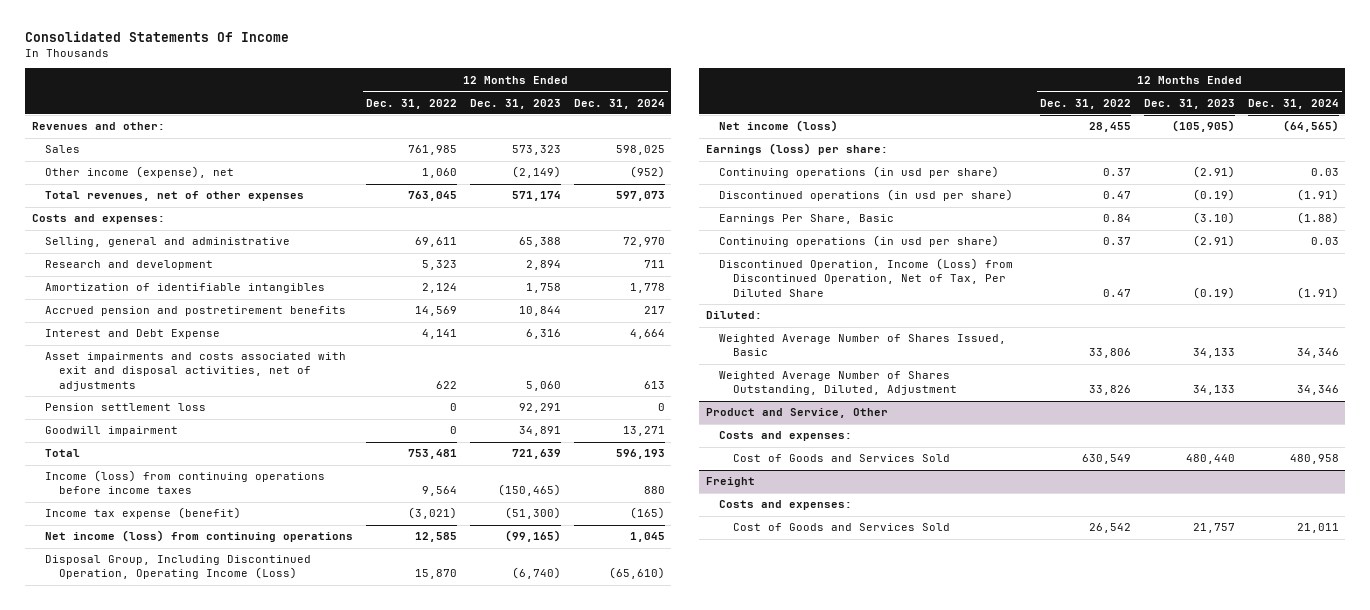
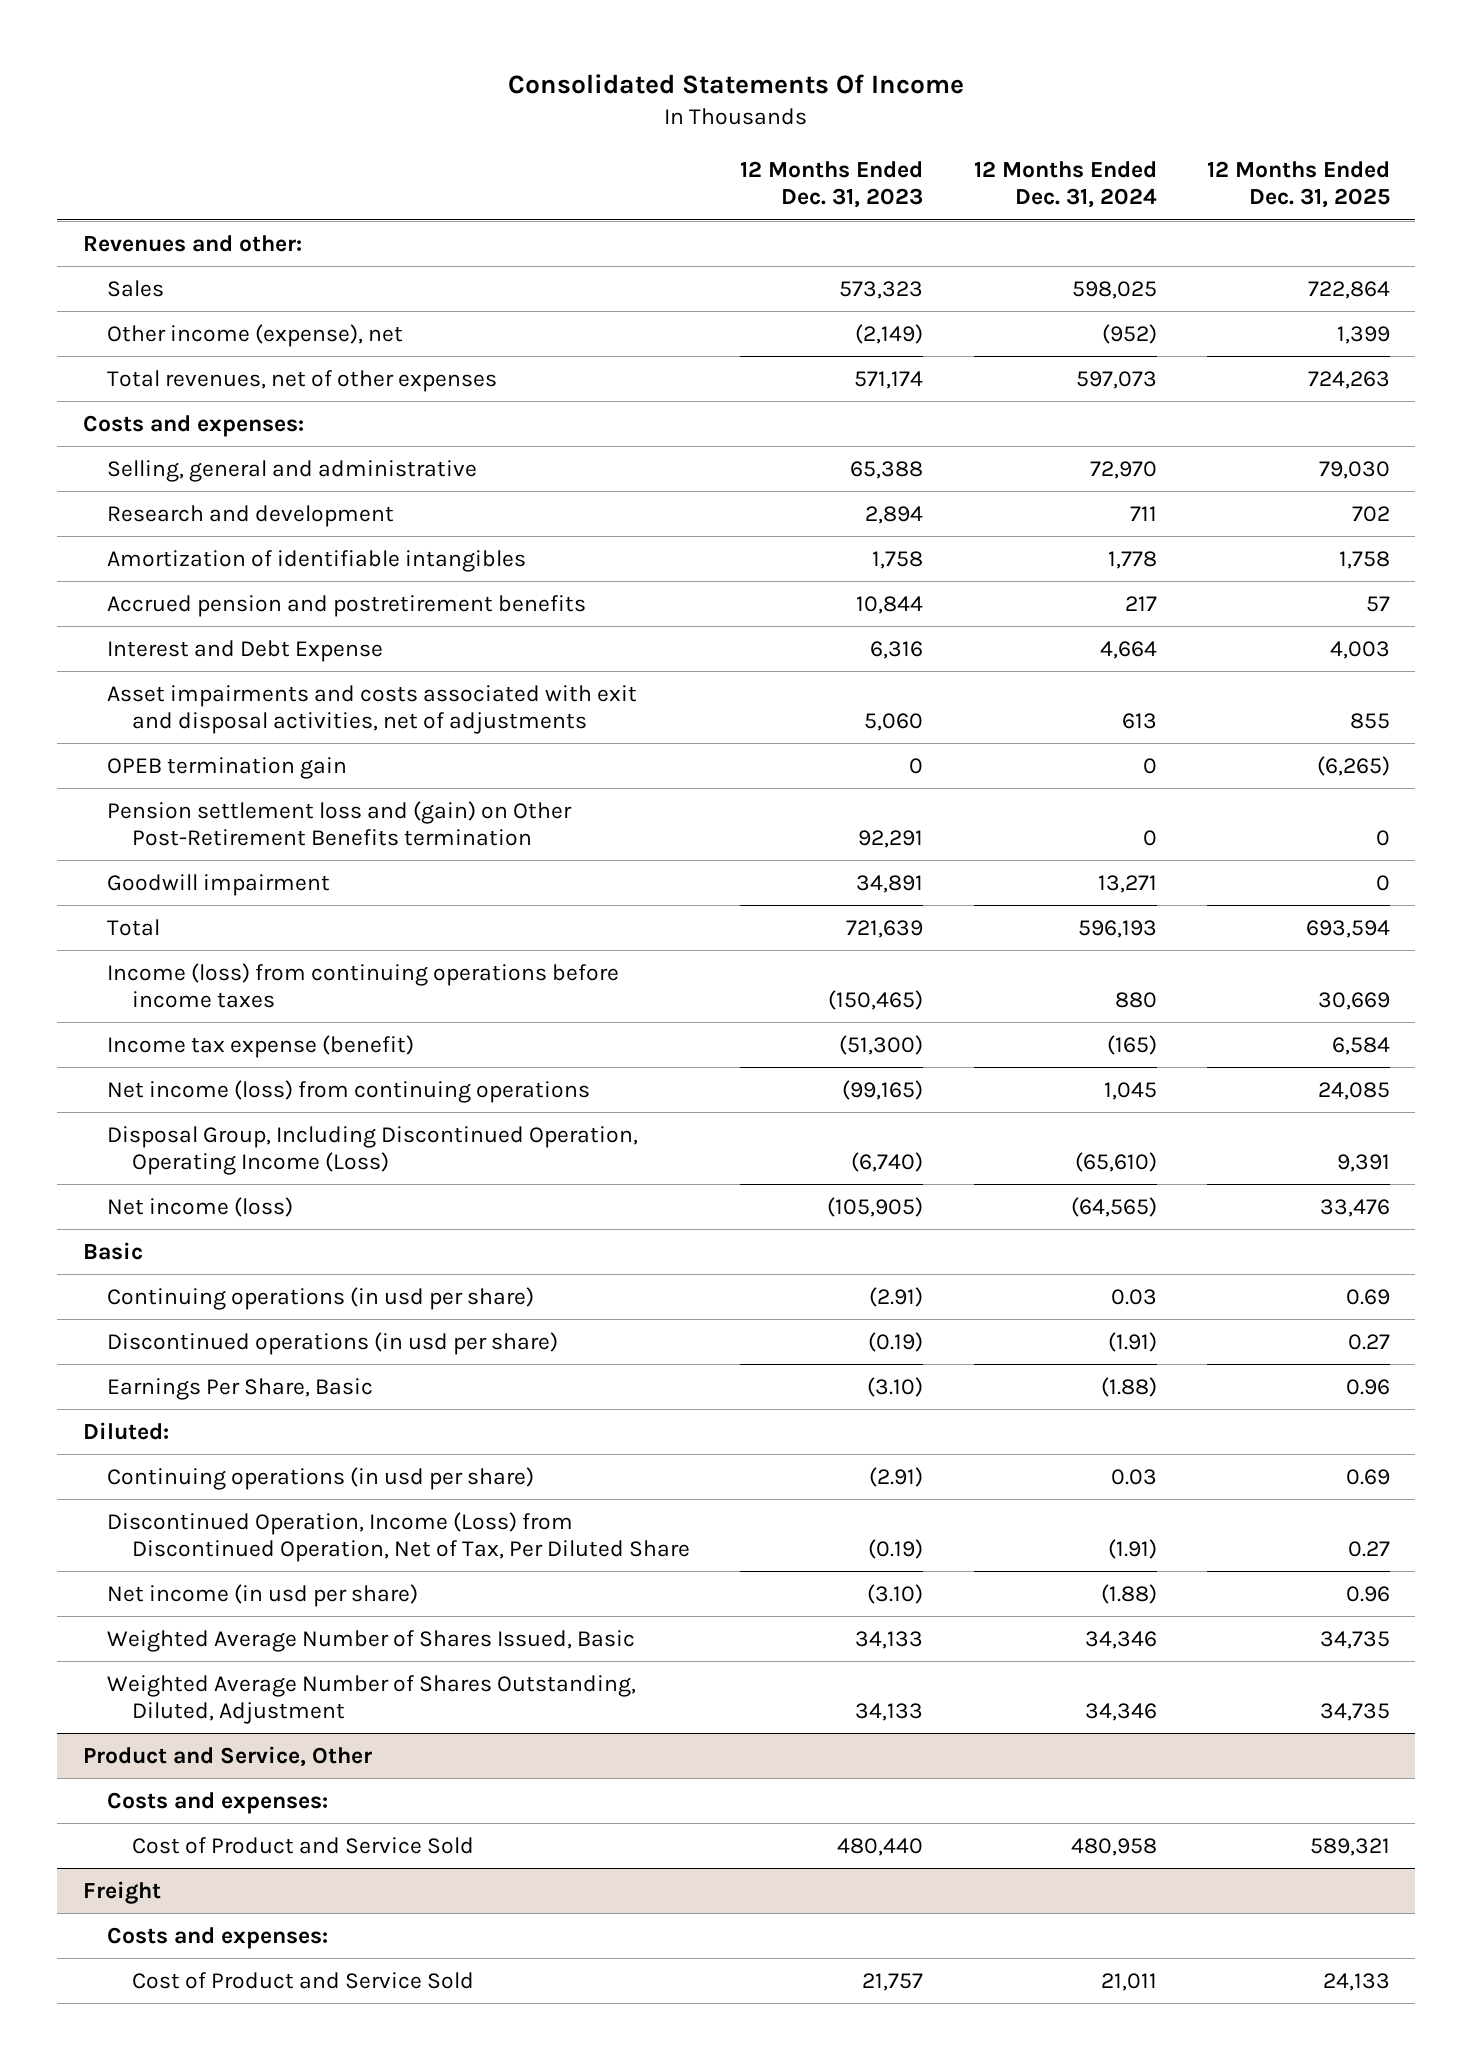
[366,98,458,109] Dec. 31, 2022 -> none
none -> [1206,161,1390,209] 12 Months Ended Dec. 31, 2025
none -> [107,756,348,779] OPEB termination gain
[45,403,207,412] Pension settlement loss -> [107,800,573,846] Pension settlement loss and (gain) on Other Post-Retirement Benefits termination
[705,143,888,156] Earnings (loss) per share: -> [82,1241,143,1260] Basic
[705,311,762,320] Diluted: -> [82,1421,169,1440] Diluted:
none -> [107,1583,419,1607] Net income (in usd per share)
[733,454,951,463] Cost of Goods and Services Sold -> [131,1836,474,1854] Cost of Product and Service Sold
[733,523,951,532] Cost of Goods and Services Sold -> [131,1971,474,1989] Cost of Product and Service Sold

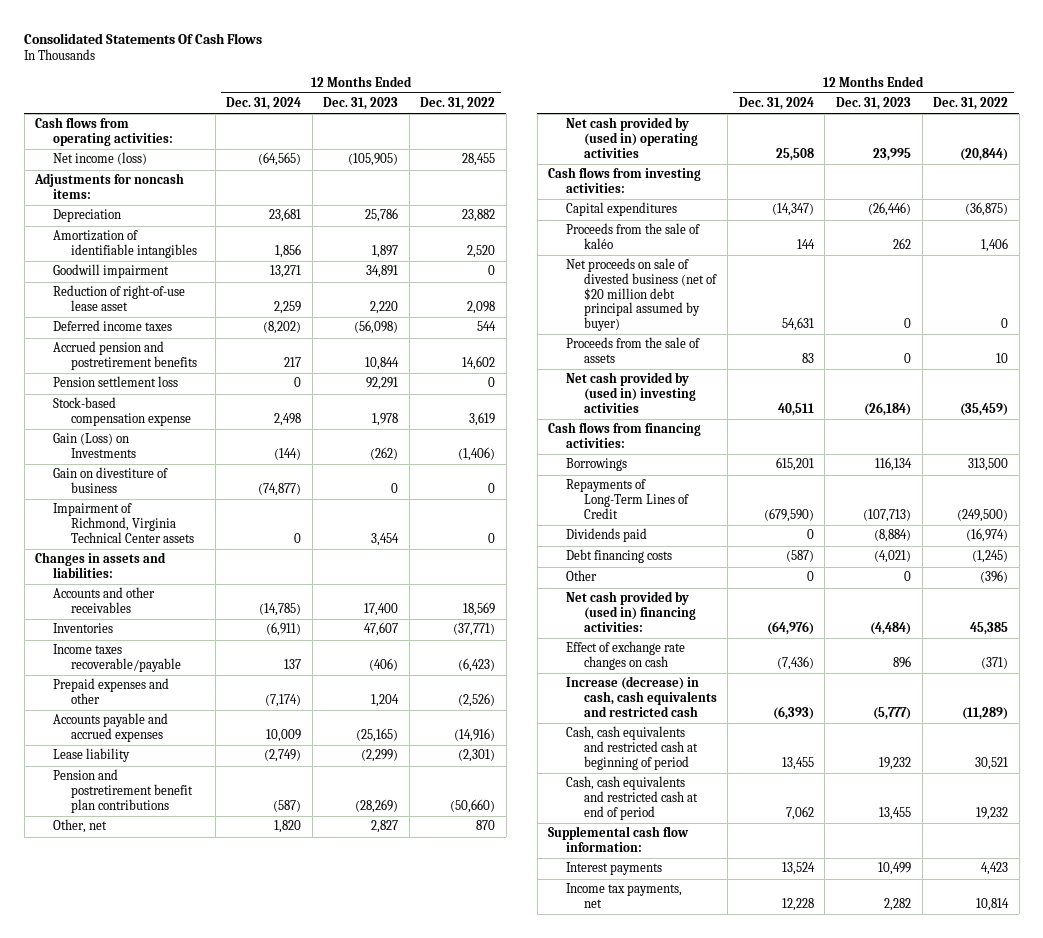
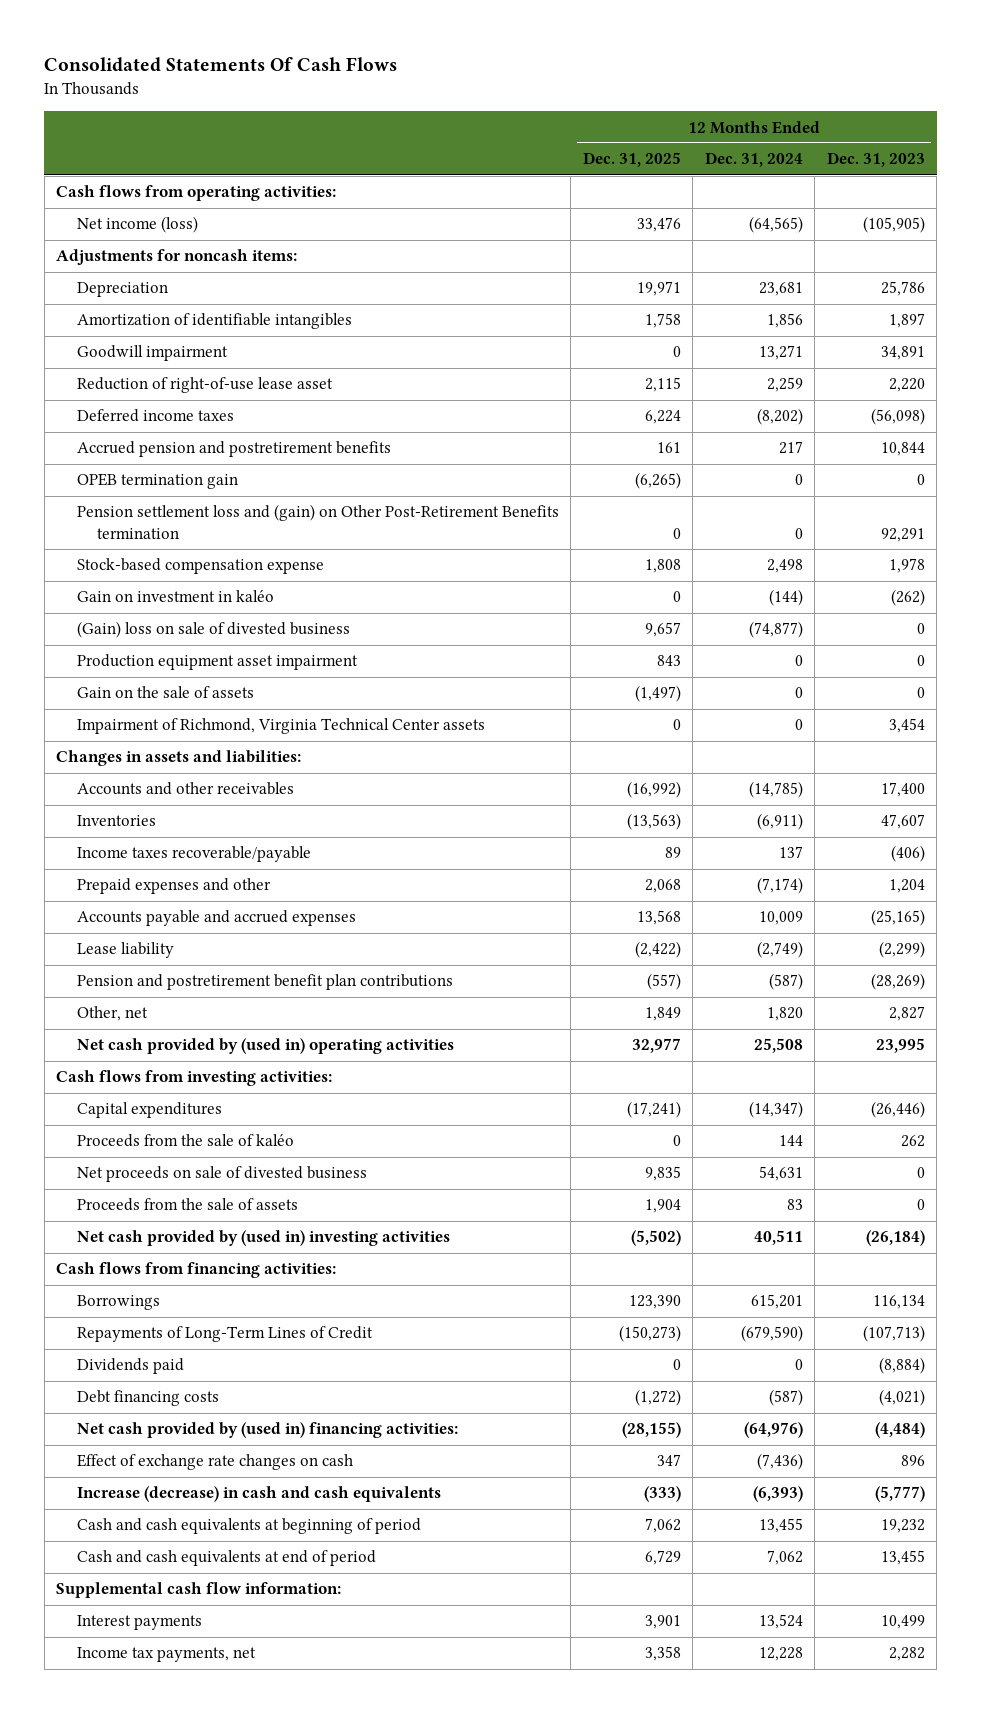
[420,97,496,111] Dec. 31, 2022 -> none
none -> [582,152,681,168] Dec. 31, 2025
none -> [76,473,238,490] OPEB termination gain
[53,376,179,388] Pension settlement loss -> [76,504,559,540] Pension settlement loss and (gain) on Other Post-Retirement Benefits termination
[53,433,137,459] Gain (Loss) on Investments -> [76,590,274,603] Gain on investment in kaléo
[53,467,169,494] Gain on divestiture of business -> [76,621,350,639] (Gain) loss on sale of divested business
none -> [76,654,358,671] Production equipment asset impairment
none -> [76,686,254,699] Gain on the sale of assets
[566,258,717,332] Net proceeds on sale of divested business (net of $20 million debt principal assumed by buyer) -> [76,1166,367,1183] Net proceeds on sale of divested business
[566,570,598,582] Other -> none
[566,676,717,717] Increase (decrease) in cash, cash equivalents and restricted cash -> [76,1486,441,1503] Increase (decrease) in cash and cash equivalents
[566,726,698,770] Cash, cash equivalents and restricted cash at beginning of period -> [76,1518,421,1535] Cash and cash equivalents at beginning of period
[566,776,698,820] Cash, cash equivalents and restricted cash at end of period -> [76,1550,376,1567] Cash and cash equivalents at end of period

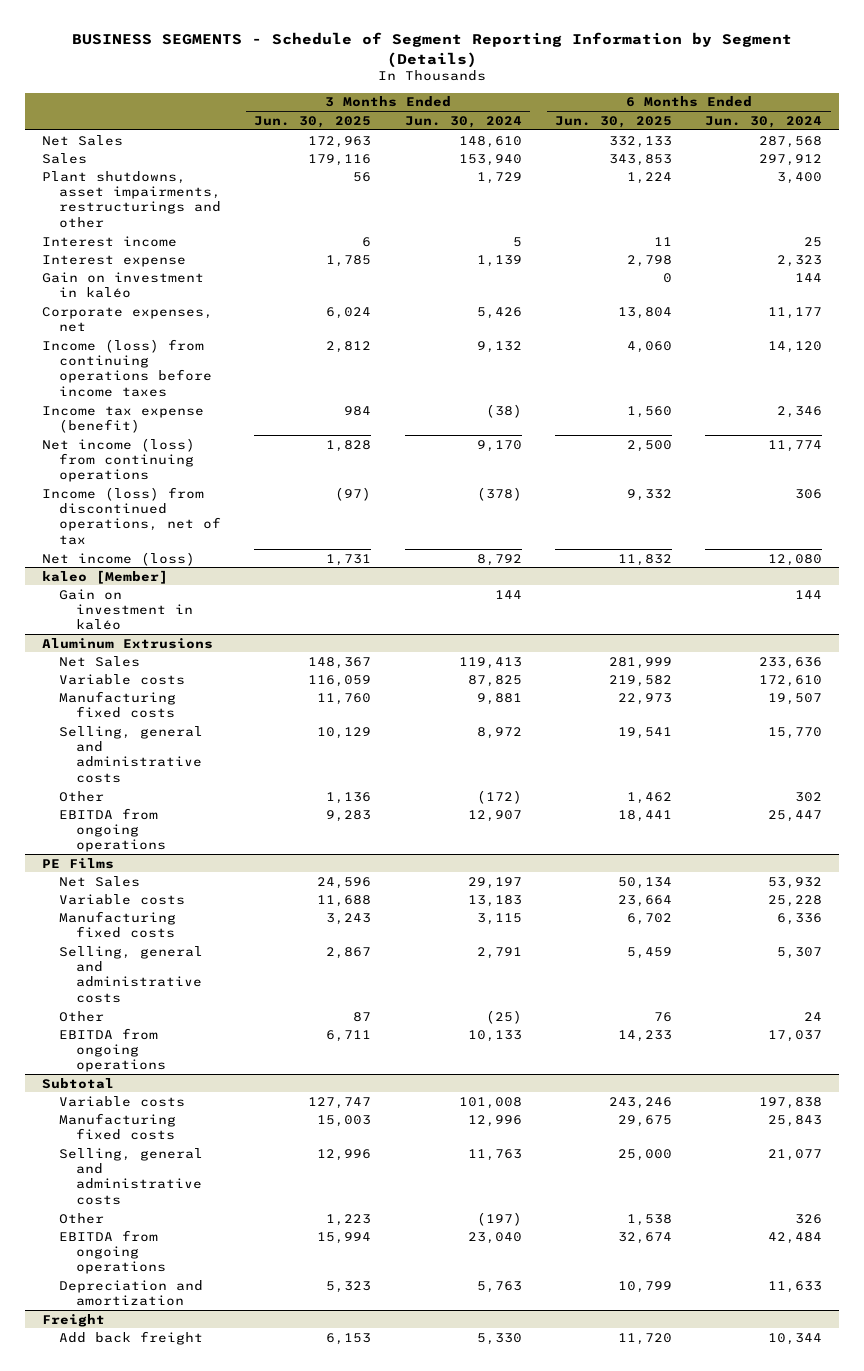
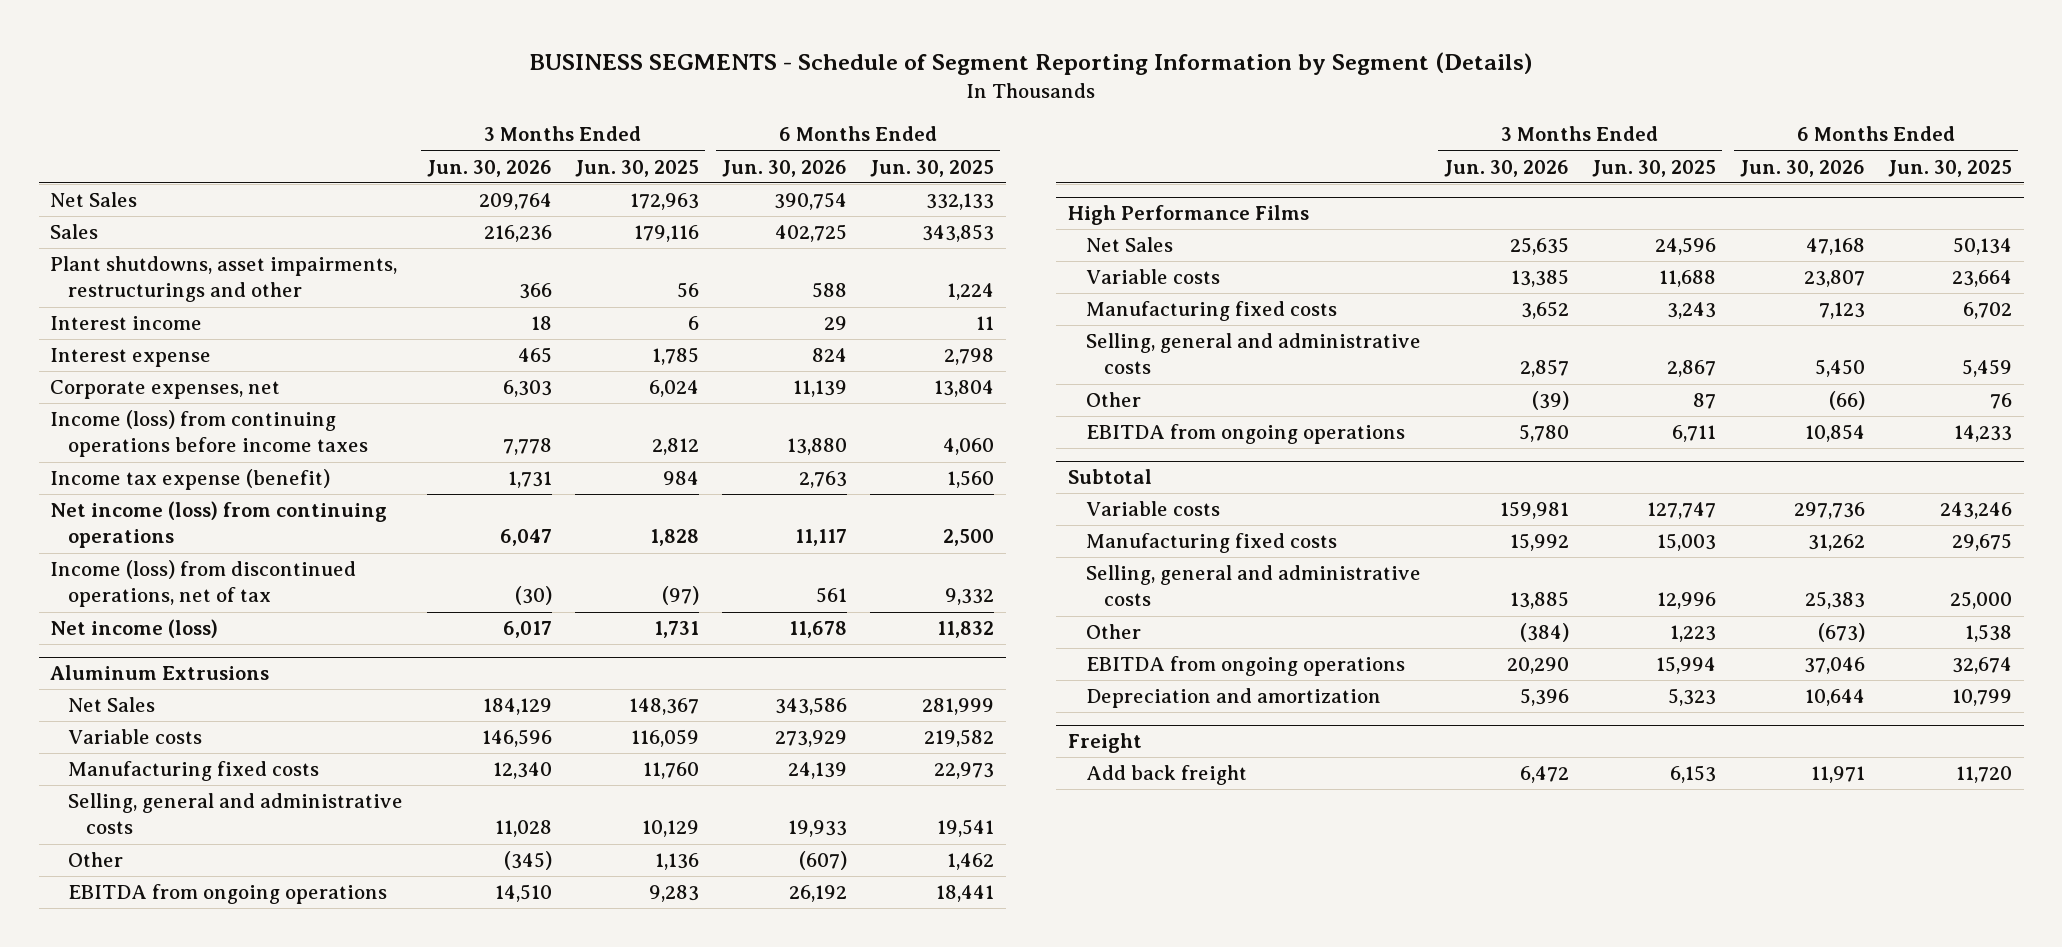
[404,115,522,128] Jun. 30, 2024 -> none
[705,115,823,128] Jun. 30, 2024 -> none
none -> [426,159,552,177] Jun. 30, 2026
none -> [721,159,847,177] Jun. 30, 2026
[41,271,204,299] Gain on investment in kaléo -> none
[41,569,168,584] kaleo [Member] -> none
[58,588,194,631] Gain on investment in kaléo -> none
[41,857,114,869] PE Films -> [1068,205,1310,226] High Performance Films

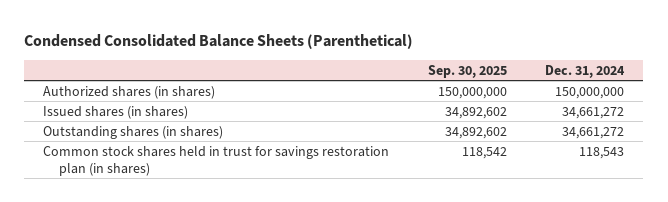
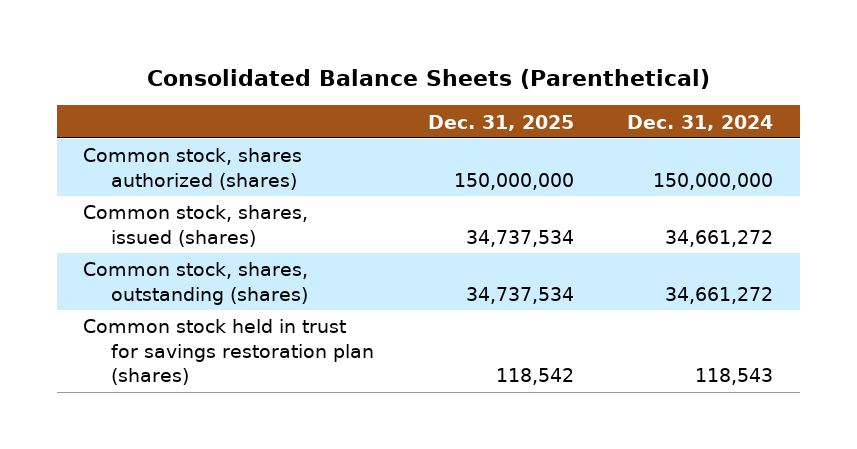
[24,34,414,50] Condensed Consolidated Balance Sheets (Parenthetical) -> [147,69,711,90] Consolidated Balance Sheets (Parenthetical)
[427,64,507,78] Sep. 30, 2025 -> none
none -> [427,114,574,131] Dec. 31, 2025
[43,85,216,99] Authorized shares (in shares) -> [83,148,303,190] Common stock, shares authorized (shares)
[43,105,189,119] Issued shares (in shares) -> [83,205,309,247] Common stock, shares, issued (shares)
[43,125,224,139] Outstanding shares (in shares) -> [83,262,309,305] Common stock, shares, outstanding (shares)
[43,145,390,176] Common stock shares held in trust for savings restoration plan (in shares) -> [83,319,374,386] Common stock held in trust for savings restoration plan (shares)

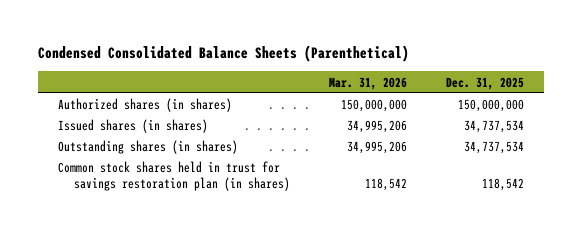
[147,69,711,90] Consolidated Balance Sheets (Parenthetical) -> [38,45,410,63] Condensed Consolidated Balance Sheets (Parenthetical)
[627,114,774,131] Dec. 31, 2024 -> none
none -> [329,76,408,90] Mar. 31, 2026
[83,148,303,190] Common stock, shares authorized (shares) -> [57,98,232,113] Authorized shares (in shares)
[83,205,309,247] Common stock, shares, issued (shares) -> [57,119,208,134] Issued shares (in shares)
[83,262,309,305] Common stock, shares, outstanding (shares) -> [57,140,238,155] Outstanding shares (in shares)
[83,319,374,386] Common stock held in trust for savings restoration plan (shares) -> [57,161,291,192] Common stock shares held in trust for savings restoration plan (in shares)

